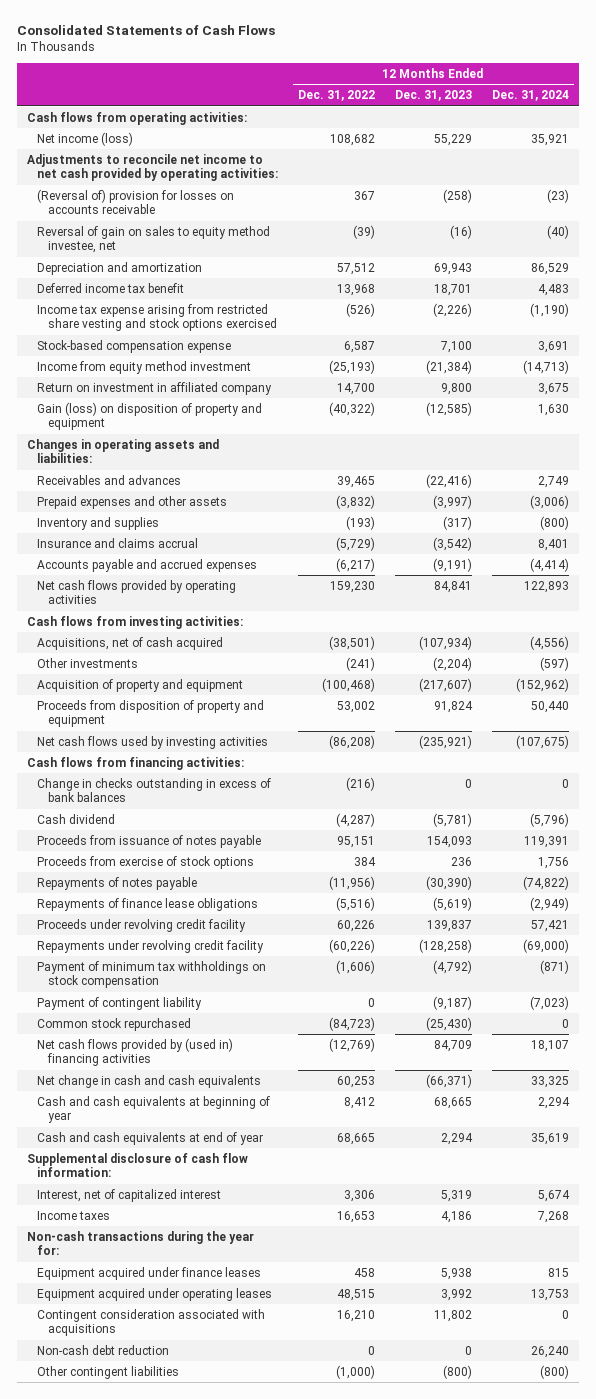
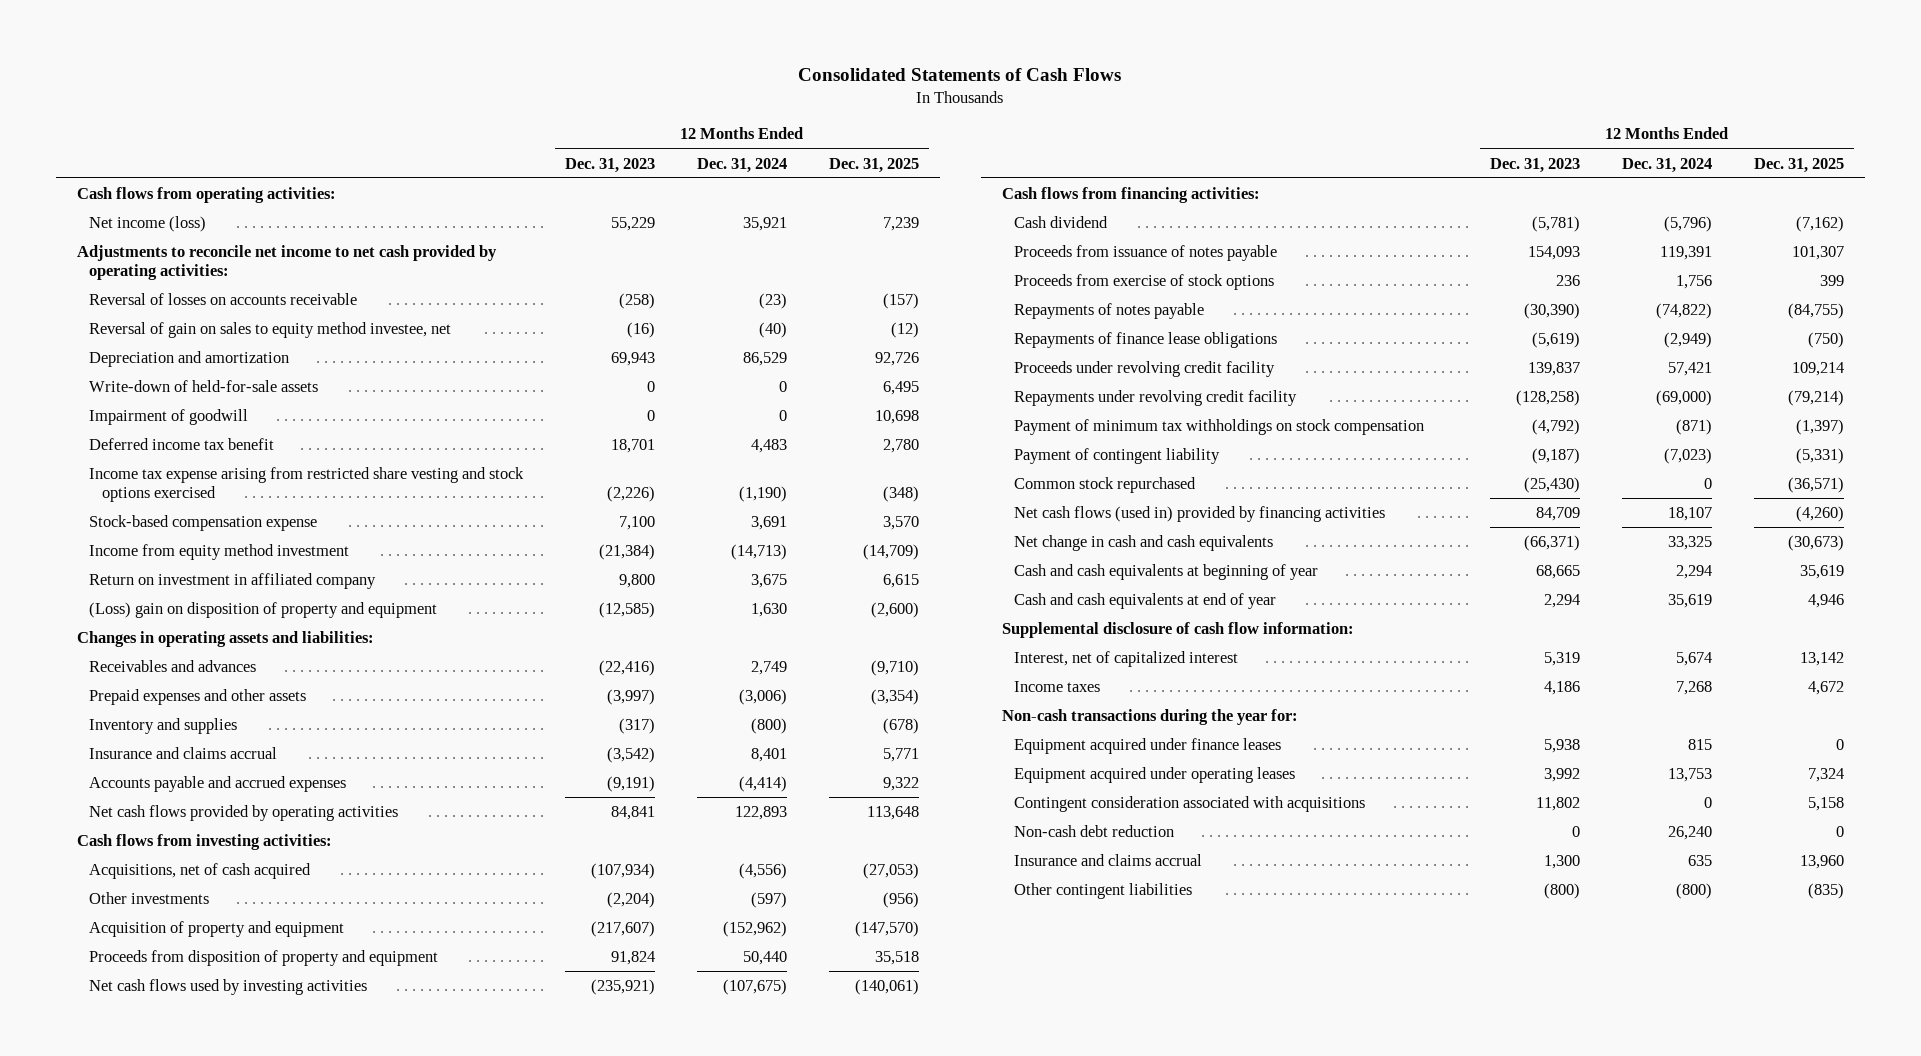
[298,90,376,102] Dec. 31, 2022 -> none
none -> [828,157,919,173] Dec. 31, 2025
[37,188,235,215] (Reversal of) provision for losses on accounts receivable -> [89,292,358,305] Reversal of losses on accounts receivable
none -> [89,379,319,392] Write-down of held-for-sale assets
none -> [89,408,249,425] Impairment of goodwill
[37,401,263,431] Gain (loss) on disposition of property and equipment -> [89,601,438,618] (Loss) gain on disposition of property and equipment
[37,777,272,803] Change in checks outstanding in excess of bank balances -> none
[37,1037,234,1067] Net cash flows provided by (used in) financing activities -> [1014,505,1386,522] Net cash flows (used in) provided by financing activities
none -> [1014,853,1203,866] Insurance and claims accrual

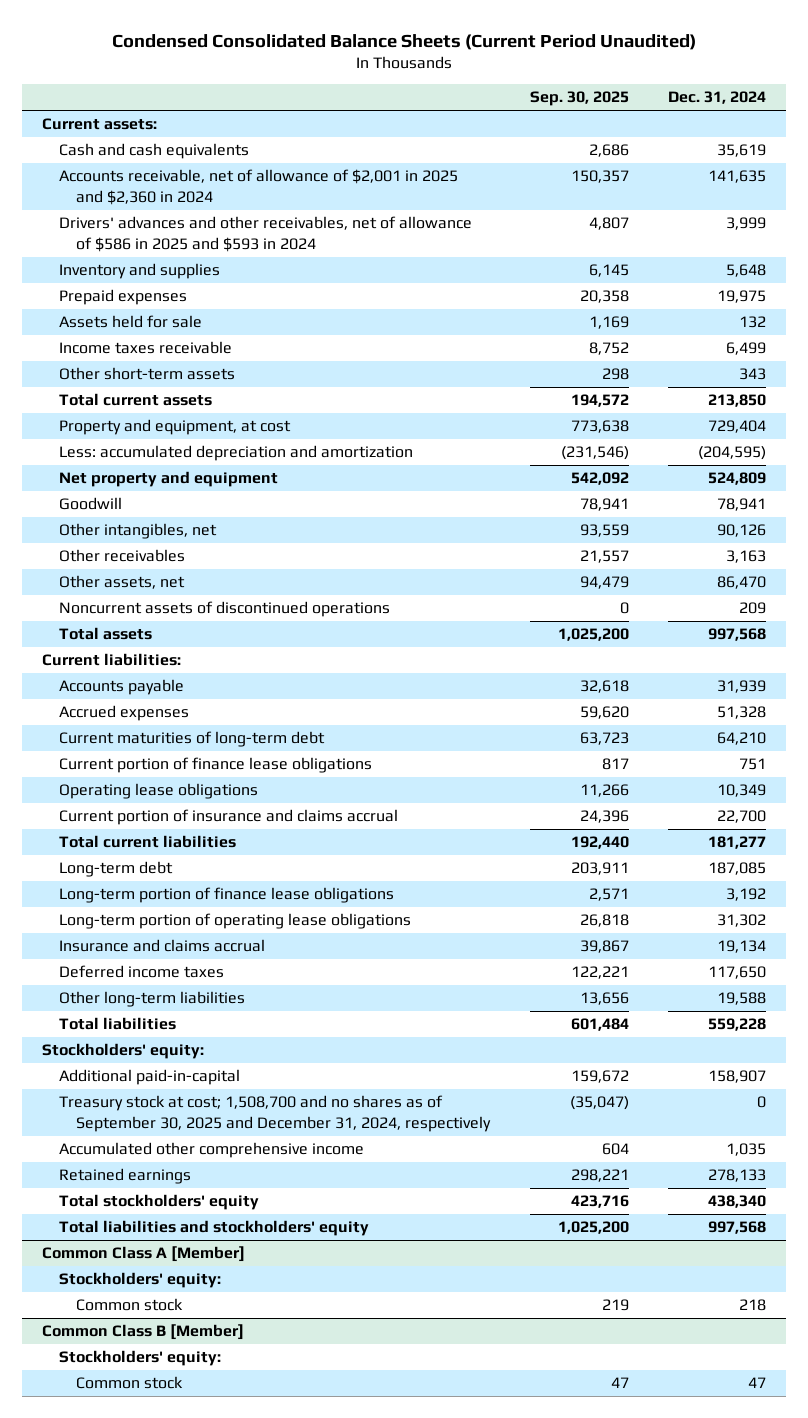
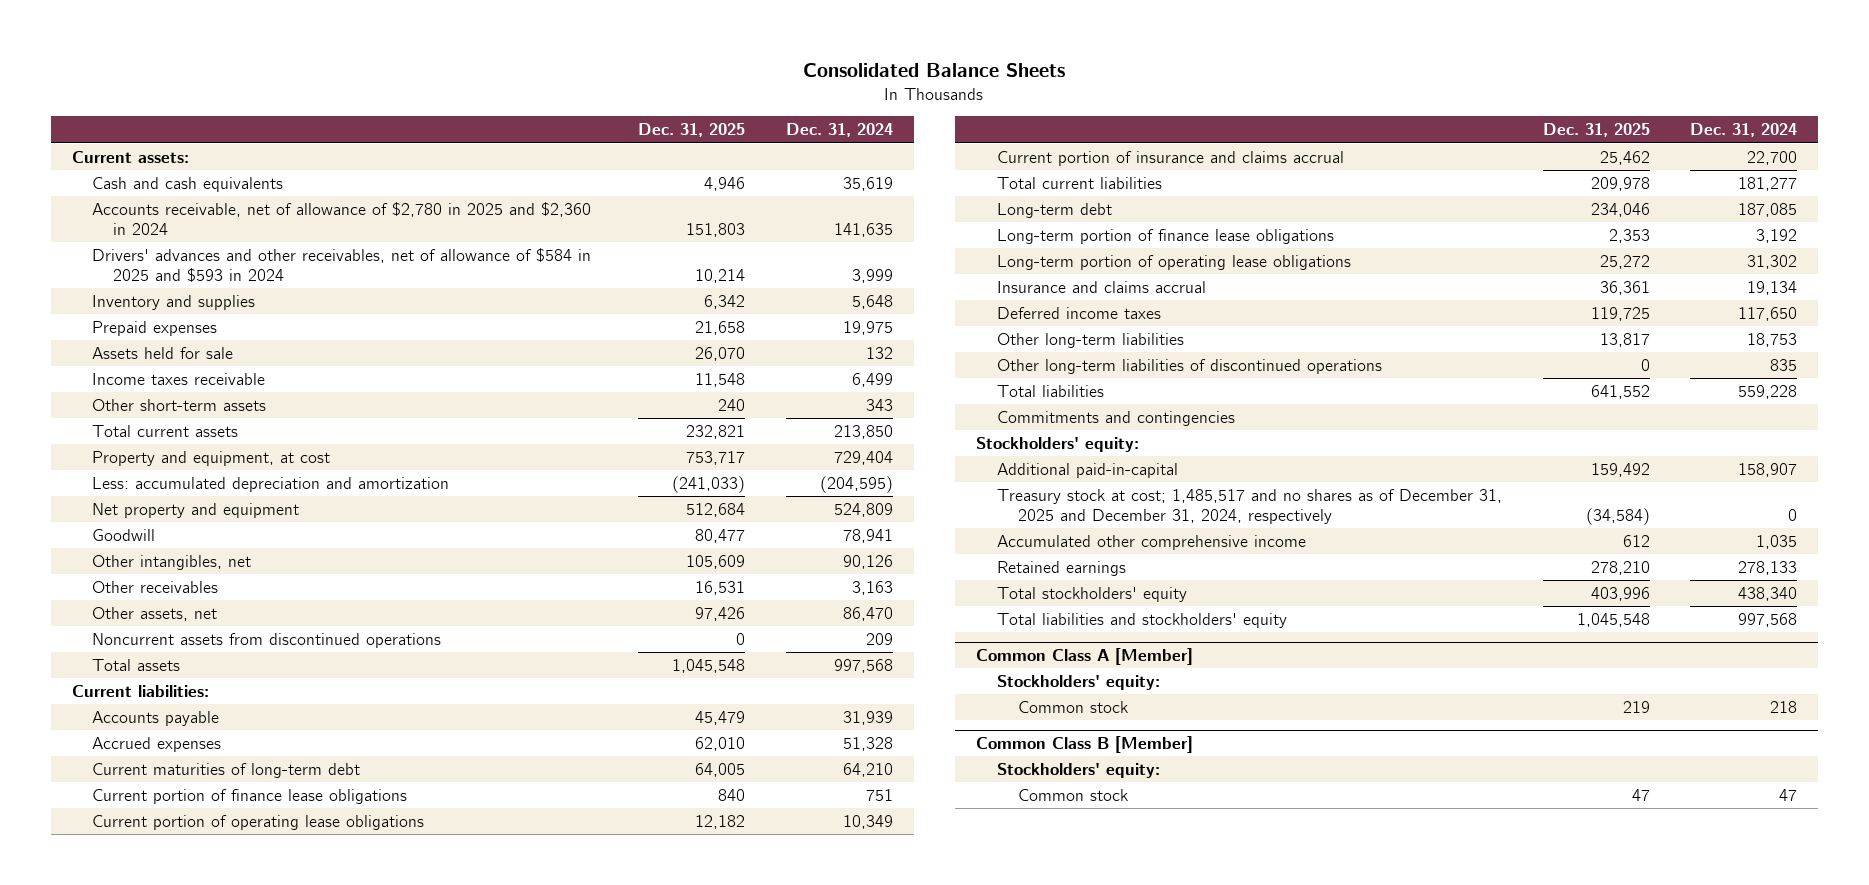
[111,33,696,50] Condensed Consolidated Balance Sheets (Current Period Unaudited) -> [803,63,1066,78] Consolidated Balance Sheets
[529,91,629,107] Sep. 30, 2025 -> none
none -> [638,123,746,138] Dec. 31, 2025
[59,169,459,205] Accounts receivable, net of allowance of $2,001 in 2025 and $2,360 in 2024 -> [92,201,592,236] Accounts receivable, net of allowance of $2,780 in 2025 and $2,360 in 2024
[59,216,473,252] Drivers' advances and other receivables, net of allowance of $586 in 2025 and $593 in 2024 -> [92,247,592,283] Drivers' advances and other receivables, net of allowance of $584 in 2025 and $593 in 2024
[59,601,391,618] Noncurrent assets of discontinued operations -> [92,632,442,648] Noncurrent assets from discontinued operations
[59,783,259,800] Operating lease obligations -> [92,814,425,830] Current portion of operating lease obligations
[716,992,766,1006] 19,588 -> [1747,332,1798,347] 18,753
none -> [996,358,1382,374] Other long-term liabilities of discontinued operations
none -> [996,410,1235,426] Commitments and contingencies
[59,1095,492,1132] Treasury stock at cost; 1,508,700 and no shares as of September 30, 2025 and December 31, 2024, respectively -> [996,488,1502,525] Treasury stock at cost; 1,485,517 and no shares as of December 31, 2025 and December 31, 2024, respectively

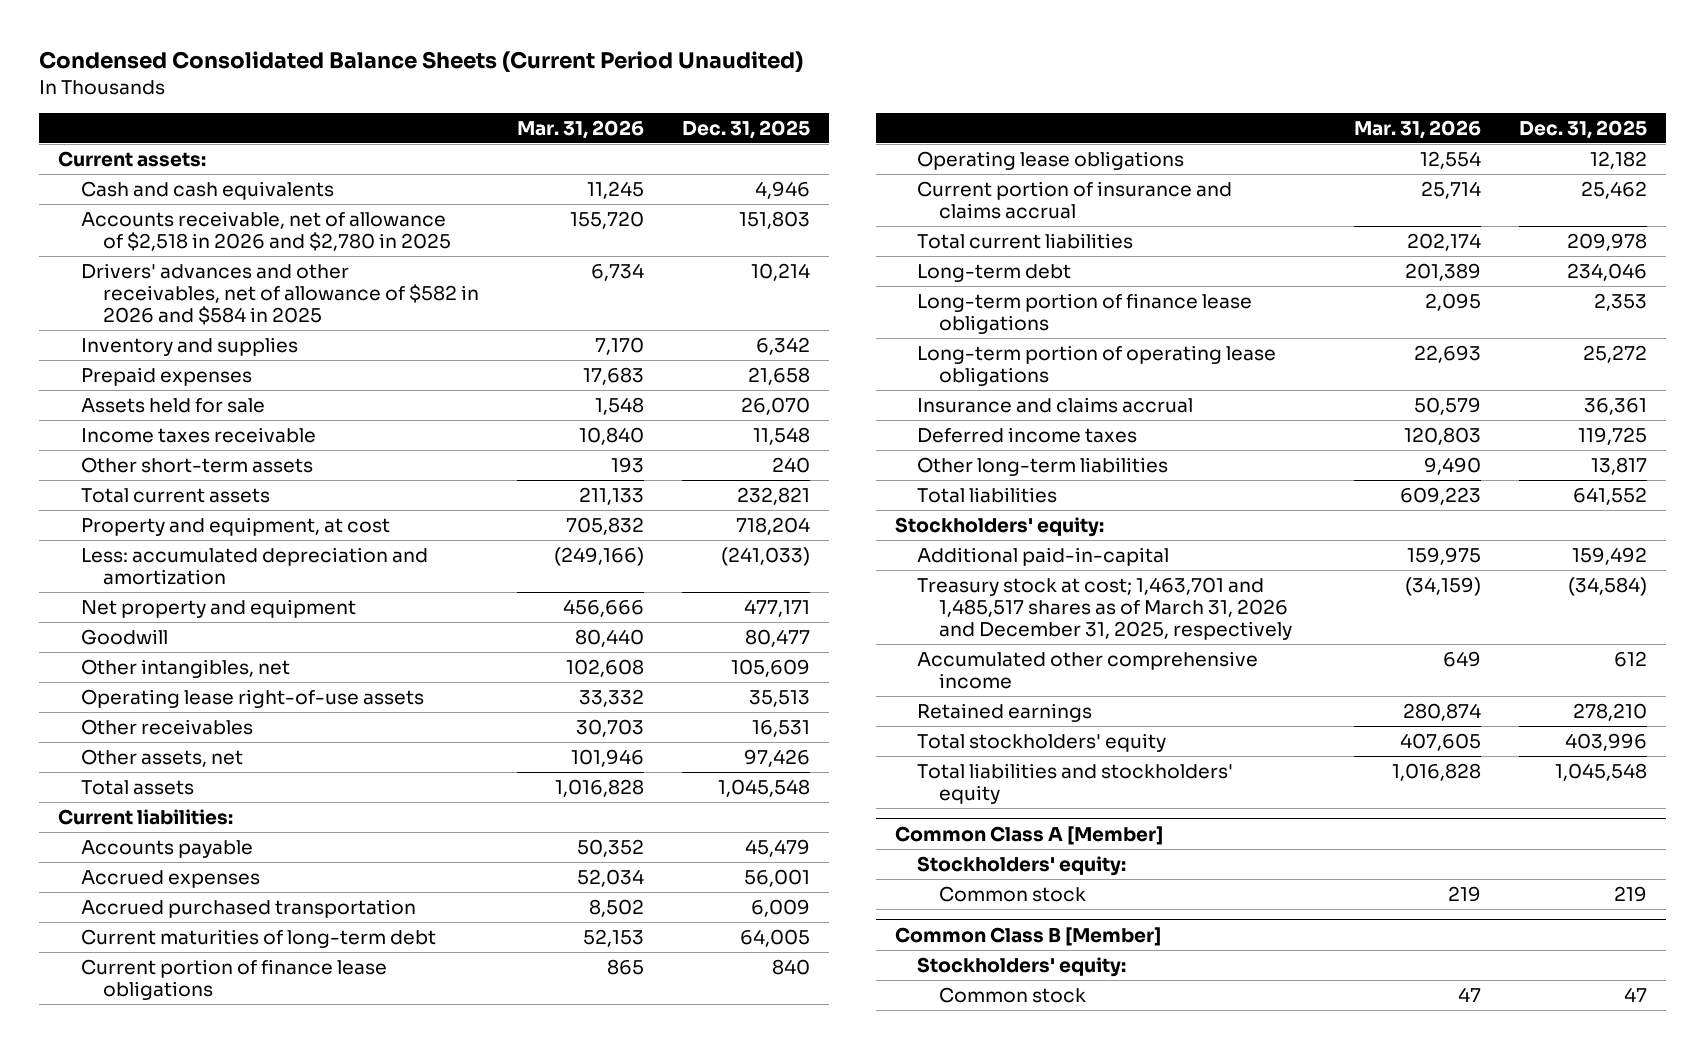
[803,63,1066,78] Consolidated Balance Sheets -> [39,51,804,73] Condensed Consolidated Balance Sheets (Current Period Unaudited)
[786,123,894,138] Dec. 31, 2024 -> none
none -> [516,119,644,139] Mar. 31, 2026
[92,201,592,236] Accounts receivable, net of allowance of $2,780 in 2025 and $2,360 in 2024 -> [80,210,451,251] Accounts receivable, net of allowance of $2,518 in 2026 and $2,780 in 2025
[92,247,592,283] Drivers' advances and other receivables, net of allowance of $584 in 2025 and $593 in 2024 -> [80,262,479,325] Drivers' advances and other receivables, net of allowance of $582 in 2026 and $584 in 2025
[686,450,746,465] 753,717 -> [736,516,811,535] 718,204
[686,502,746,517] 512,684 -> [744,598,811,617] 477,171
none -> [80,688,424,708] Operating lease right-of-use assets
[92,632,442,648] Noncurrent assets from discontinued operations -> none
[695,736,746,751] 62,010 -> [744,868,811,887] 56,001
none -> [80,898,416,918] Accrued purchased transportation
[92,814,425,830] Current portion of operating lease obligations -> [917,150,1185,170] Operating lease obligations
[996,358,1382,374] Other long-term liabilities of discontinued operations -> none
[996,410,1235,426] Commitments and contingencies -> none
[996,488,1502,525] Treasury stock at cost; 1,485,517 and no shares as of December 31, 2025 and December 31, 2024, respectively -> [917,576,1293,640] Treasury stock at cost; 1,463,701 and 1,485,517 shares as of March 31, 2026 and December 31, 2025, respectively

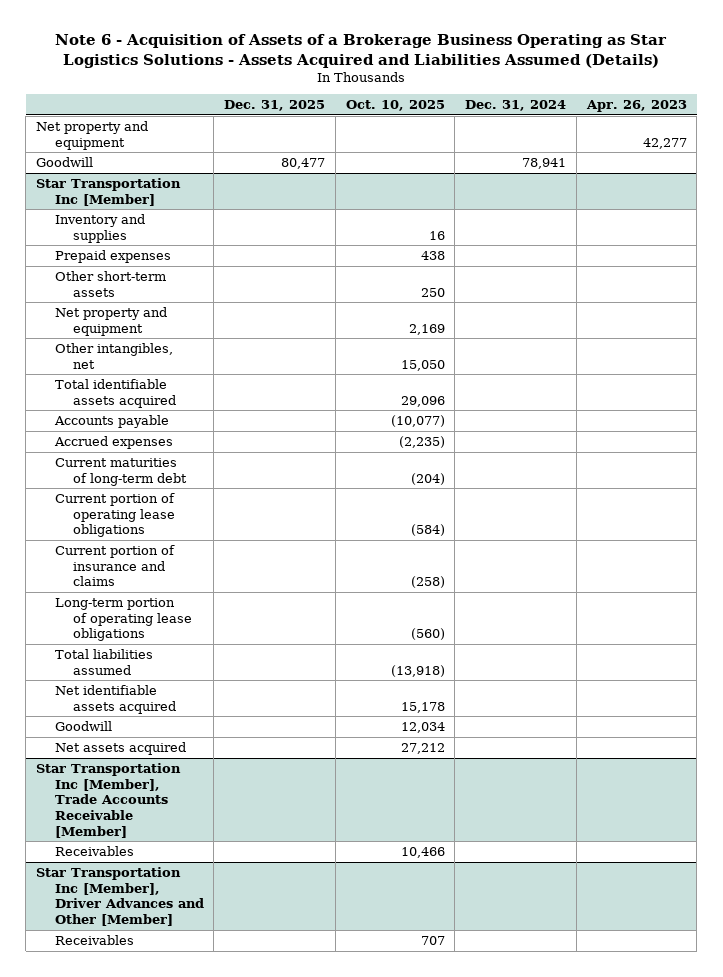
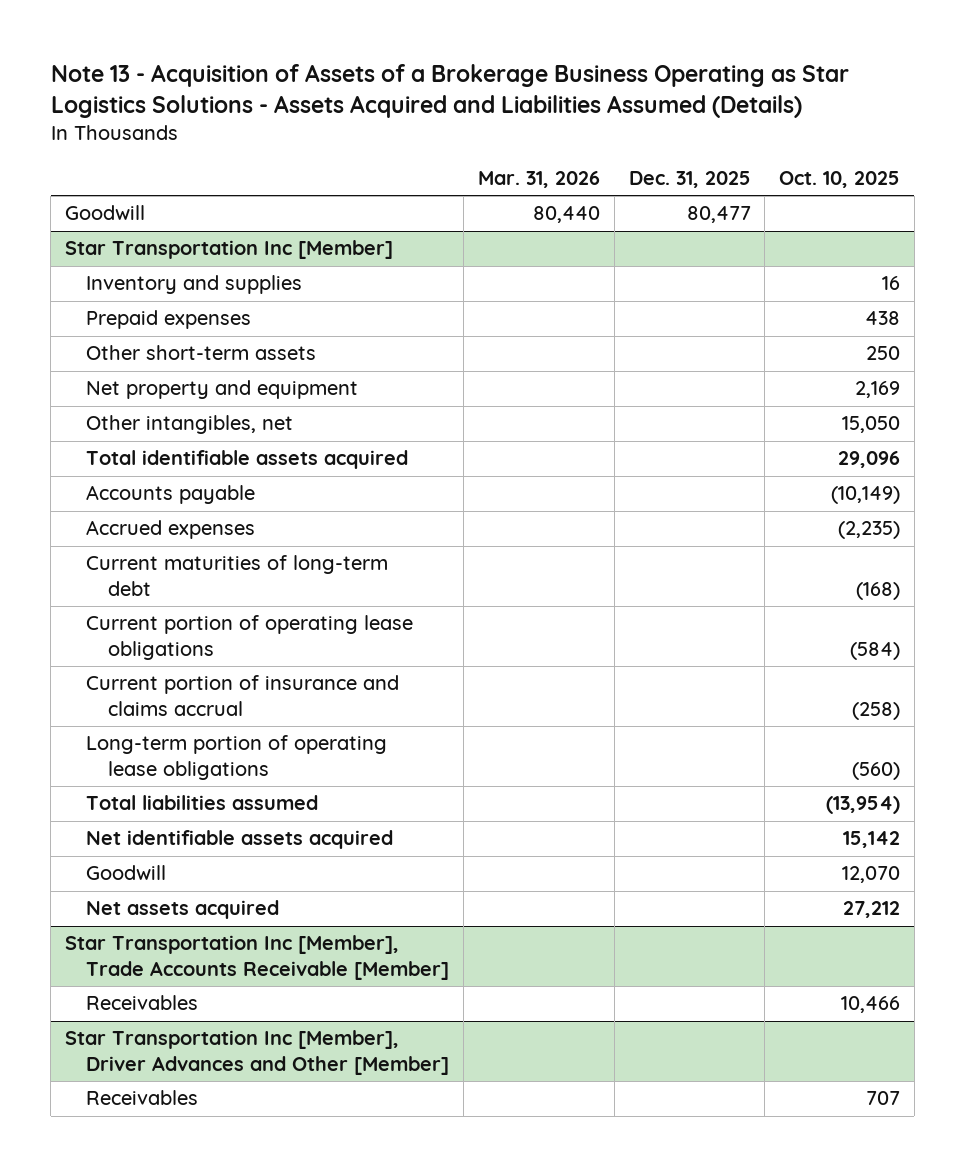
[55,34,668,68] Note 6 - Acquisition of Assets of a Brokerage Business Operating as Star Logistics Solutions - Assets Acquired and Liabilities Assumed (Details) -> [50,63,849,119] Note 13 - Acquisition of Assets of a Brokerage Business Operating as Star Logistics Solutions - Assets Acquired and Liabilities Assumed (Details)
[465,100,567,112] Dec. 31, 2024 -> none
[585,100,687,113] Apr. 26, 2023 -> none
none -> [477,171,600,189] Mar. 31, 2026
[36,120,149,150] Net property and equipment -> none
[390,414,445,427] (10,077) -> [831,486,901,505] (10,149)
[410,472,445,485] (204) -> [856,582,901,601] (168)
[54,544,175,587] Current portion of insurance and claims -> [86,675,400,717] Current portion of insurance and claims accrual
[390,664,445,677] (13,918) -> [826,796,901,815] (13,954)
[400,701,445,713] 15,178 -> [843,831,901,849] 15,142
[400,721,445,733] 12,034 -> [842,866,901,884] 12,070

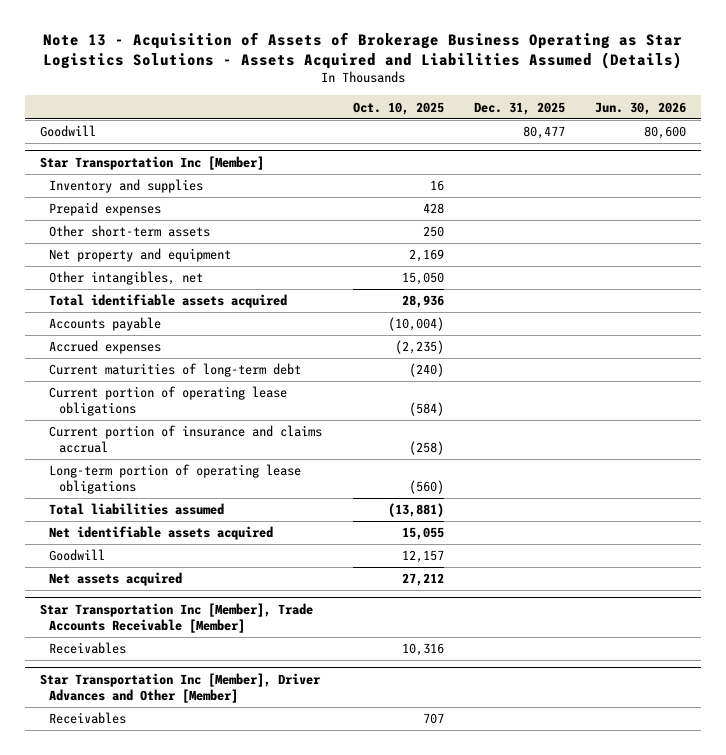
[50,63,849,119] Note 13 - Acquisition of Assets of a Brokerage Business Operating as Star Logistics Solutions - Assets Acquired and Liabilities Assumed (Details) -> [42,31,682,69] Note 13 - Acquisition of Assets of Brokerage Business Operating as Star Logistics Solutions - Assets Acquired and Liabilities Assumed (Details)
[477,171,600,189] Mar. 31, 2026 -> none
none -> [595,101,687,115] Jun. 30, 2026
[865,311,901,326] 438 -> [422,203,444,215] 428
[838,451,901,469] 29,096 -> [401,295,444,309] 28,936
[831,486,901,505] (10,149) -> [387,317,444,332] (10,004)
[856,582,901,601] (168) -> [408,363,444,378] (240)
[826,796,901,815] (13,954) -> [387,503,444,518] (13,881)
[843,831,901,849] 15,142 -> [401,527,444,541] 15,055
[842,866,901,884] 12,070 -> [401,550,444,564] 12,157
[841,996,901,1014] 10,466 -> [401,643,444,657] 10,316

